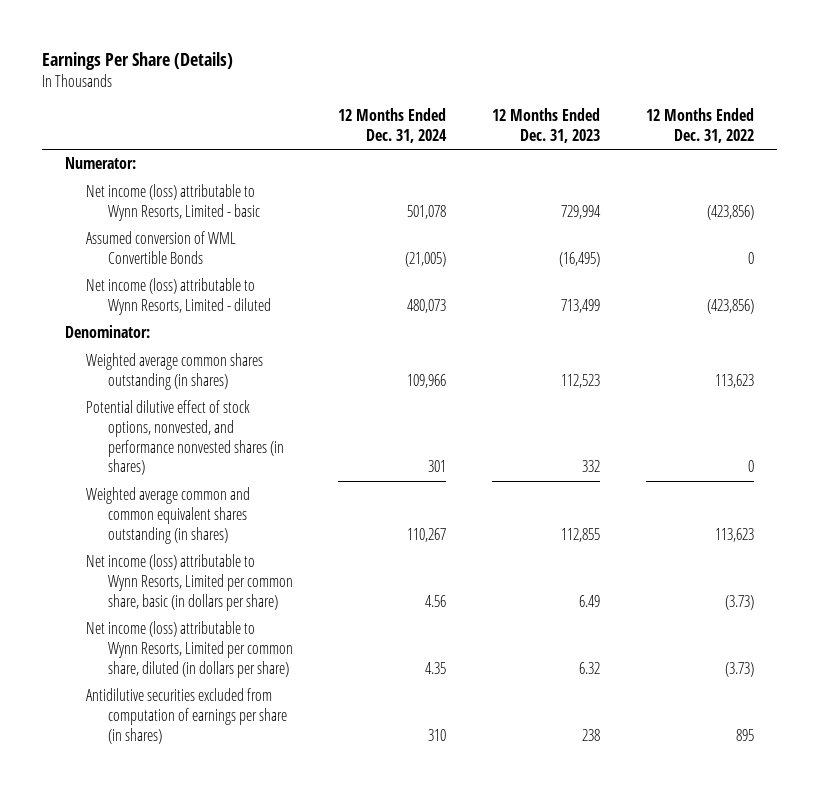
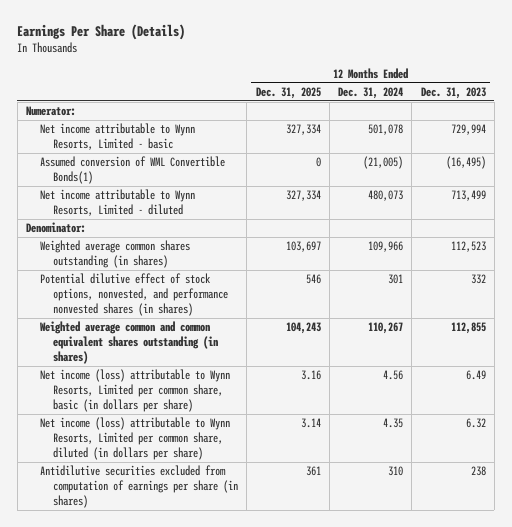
[645,108,754,144] 12 Months Ended Dec. 31, 2022 -> none
none -> [255,86,321,99] Dec. 31, 2025
[86,184,260,221] Net income (loss) attributable to Wynn Resorts, Limited - basic -> [39,123,195,151] Net income attributable to Wynn Resorts, Limited - basic
[86,231,237,264] Assumed conversion of WML Convertible Bonds -> [39,156,225,185] Assumed conversion of WML Convertible Bonds(1)
[86,278,271,315] Net income (loss) attributable to Wynn Resorts, Limited - diluted -> [39,189,195,217] Net income attributable to Wynn Resorts, Limited - diluted

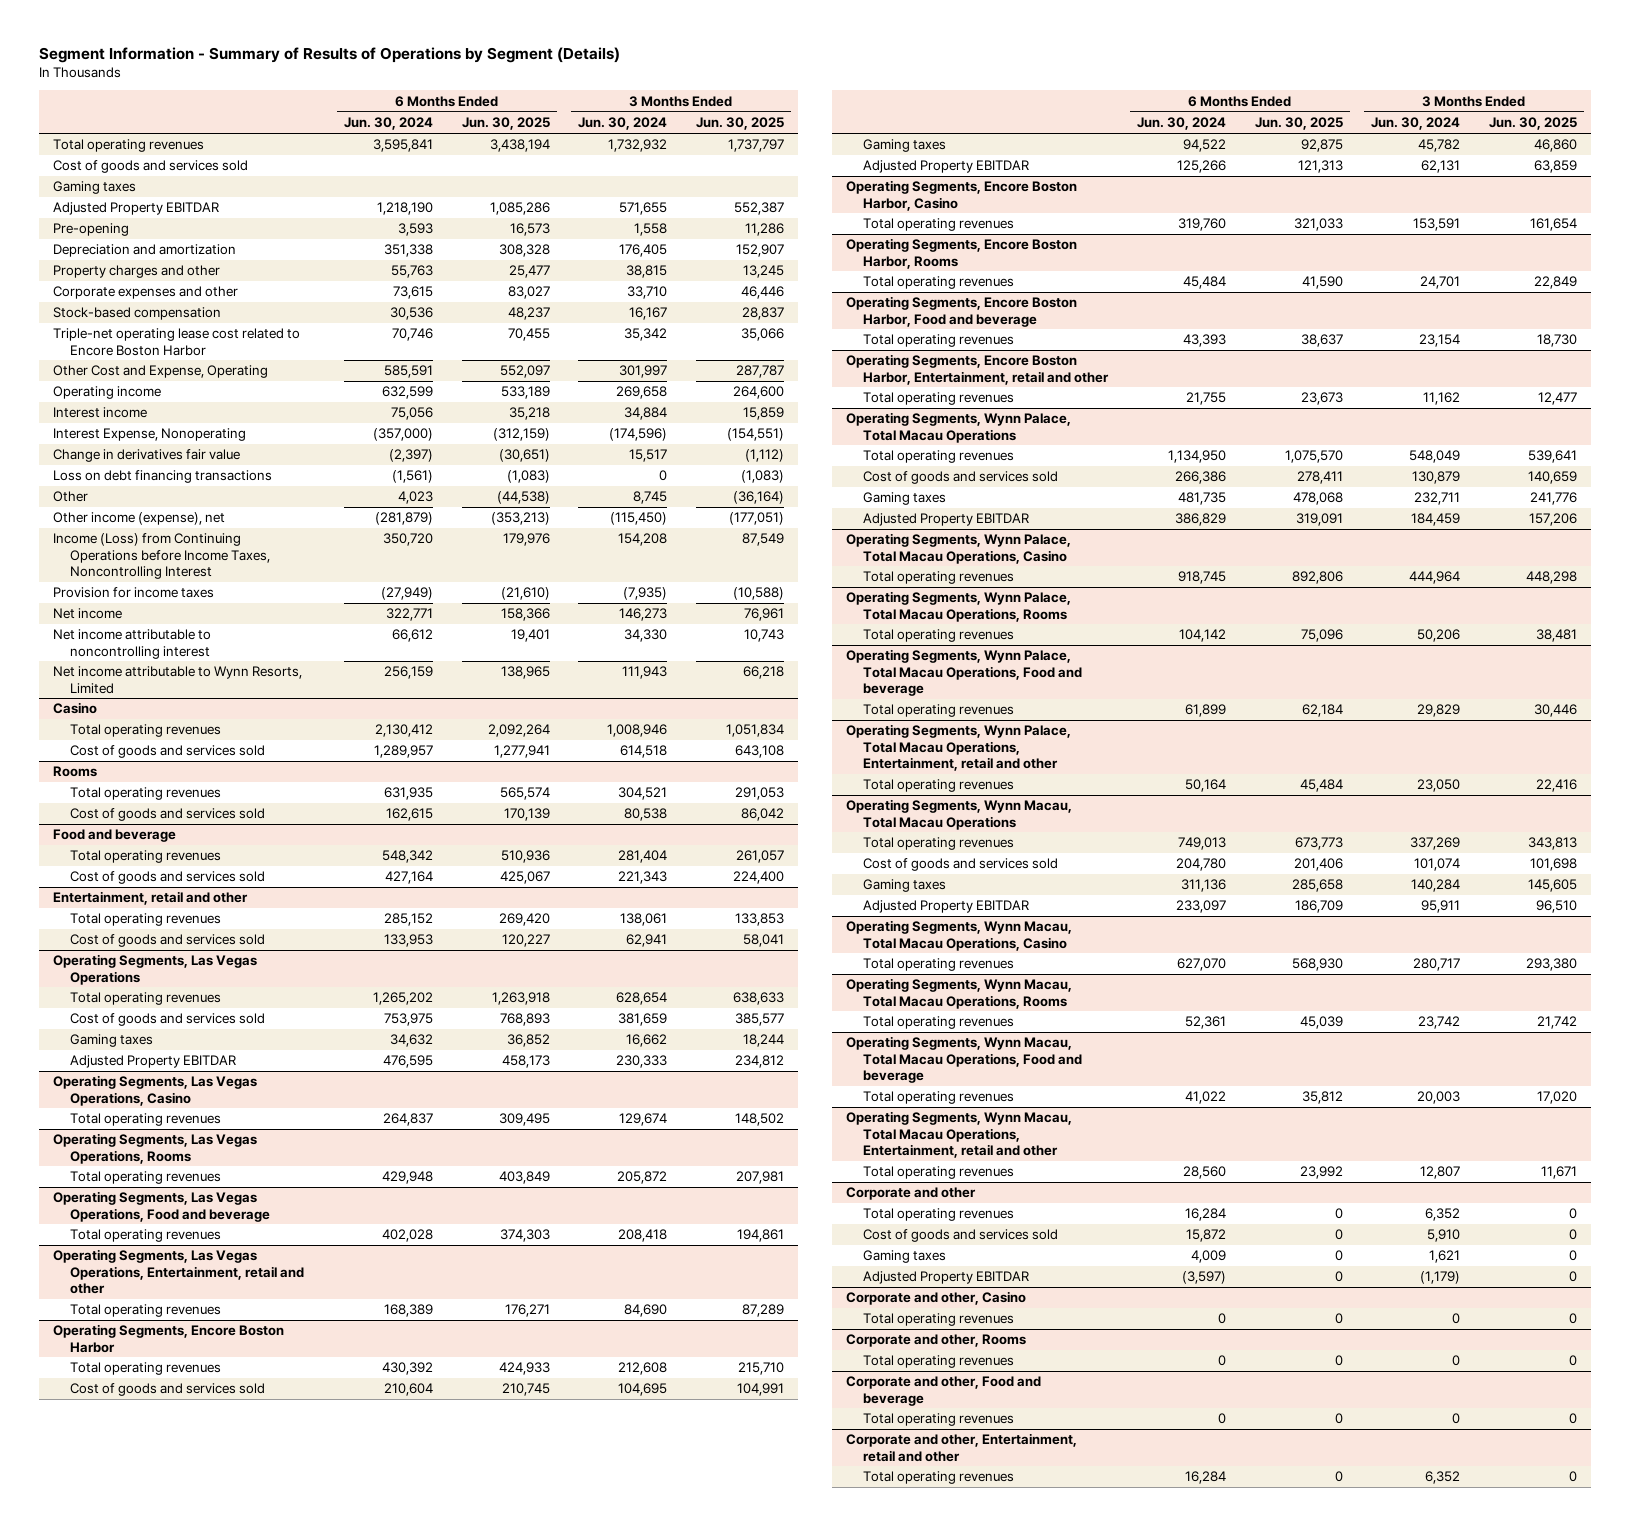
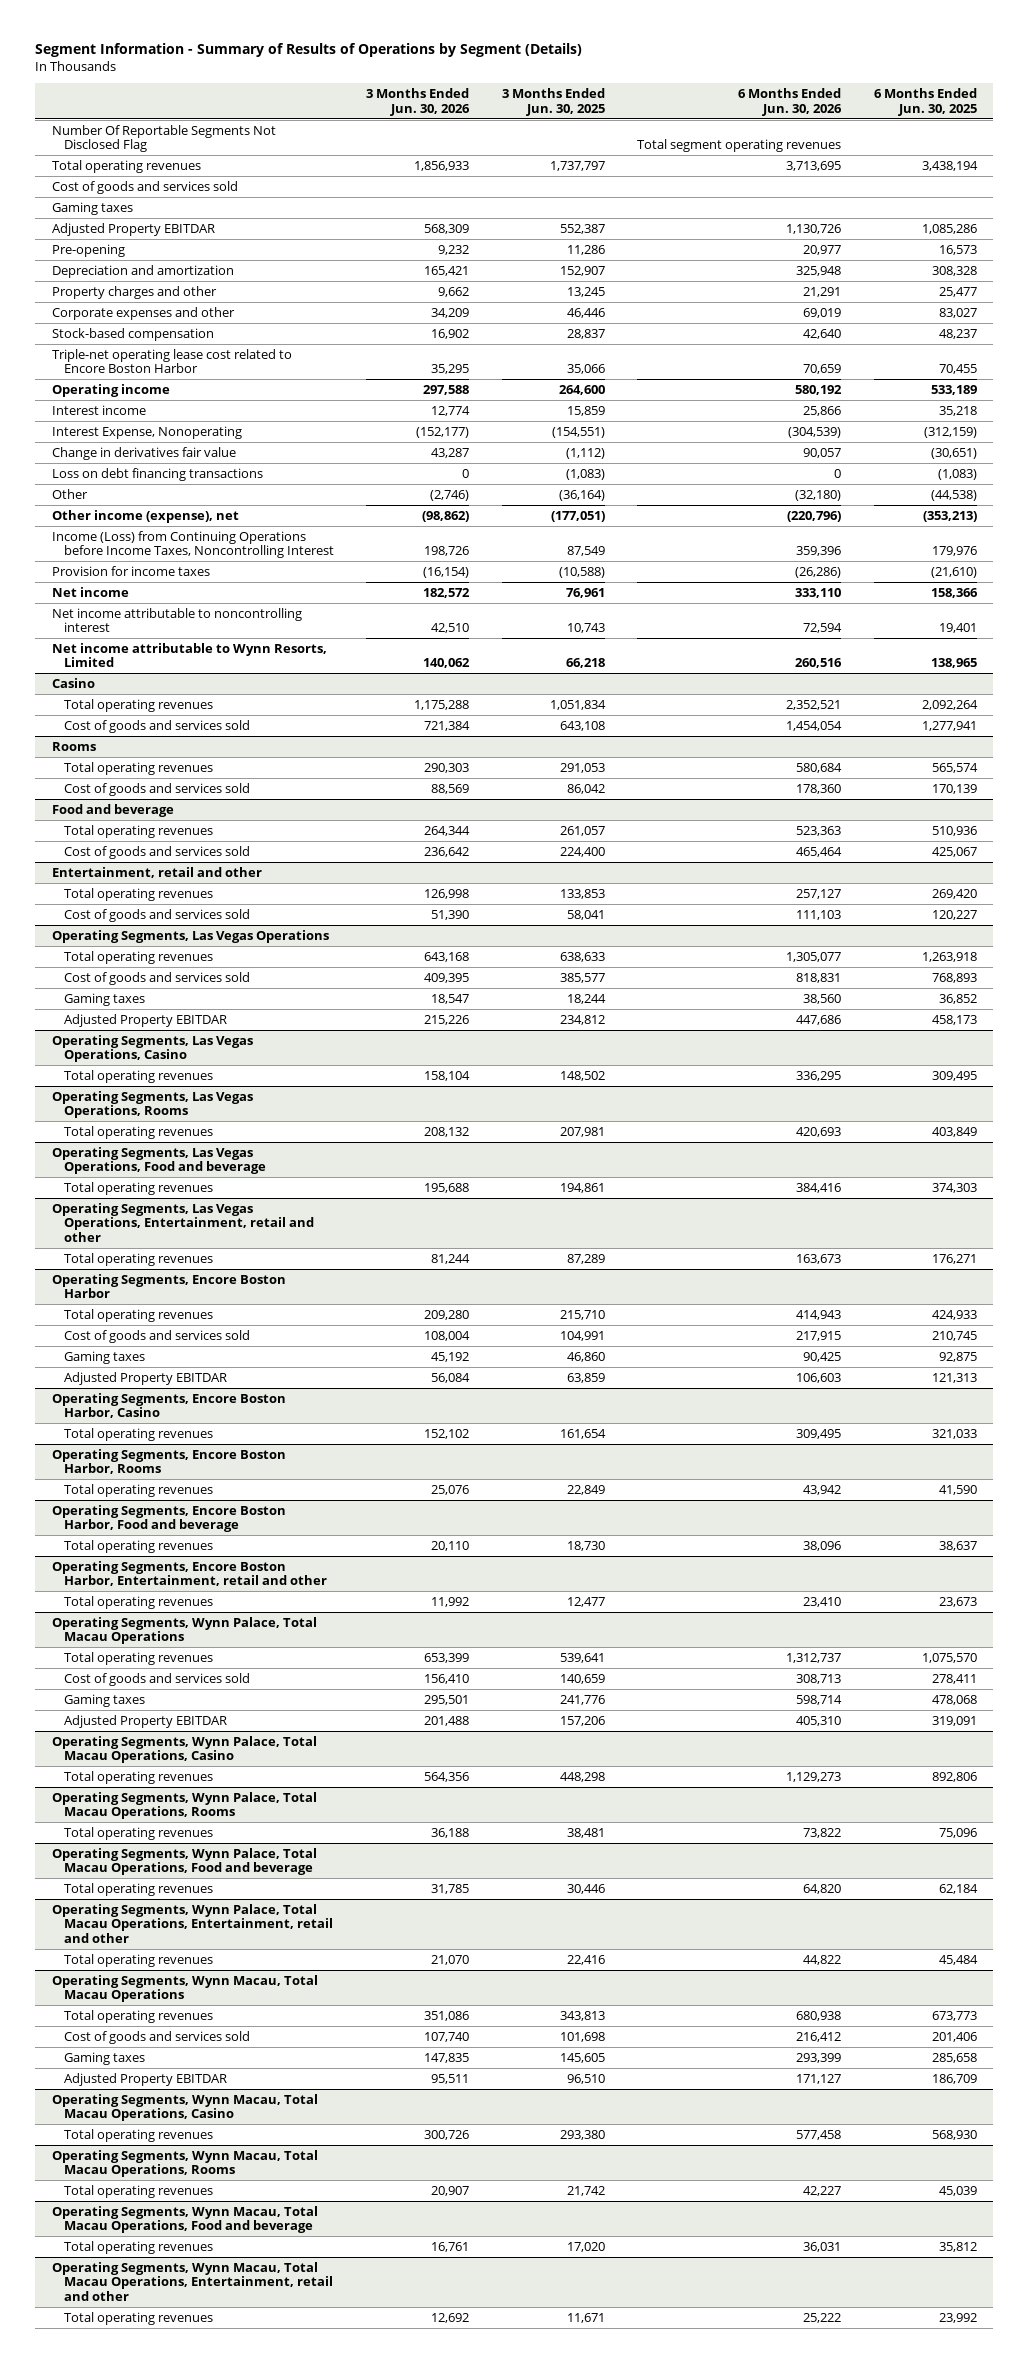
[344,117,434,131] Jun. 30, 2024 -> none
[578,117,668,131] Jun. 30, 2024 -> none
none -> [366,88,471,116] 3 Months Ended Jun. 30, 2026
none -> [738,88,843,116] 6 Months Ended Jun. 30, 2026
none -> [51,124,276,153] Number Of Reportable Segments Not Disclosed Flag
[52,365,268,379] Other Cost and Expense, Operating -> none
[846,1187,977,1201] Corporate and other -> none
[863,1208,1015,1222] Total operating revenues -> none
[863,1229,1059,1243] Cost of goods and services sold -> none
[863,1250,947,1264] Gaming taxes -> none
[863,1271,1030,1285] Adjusted Property EBITDAR -> none
[846,1291,1027,1306] Corporate and other, Casino -> none
[863,1313,1015,1327] Total operating revenues -> none
[846,1334,1027,1348] Corporate and other, Rooms -> none
[863,1355,1015,1369] Total operating revenues -> none
[846,1376,1042,1406] Corporate and other, Food and beverage -> none
[863,1413,1015,1427] Total operating revenues -> none
[846,1433,1078,1462] Corporate and other, Entertainment, retail and other -> none
[863,1471,1015,1485] Total operating revenues -> none

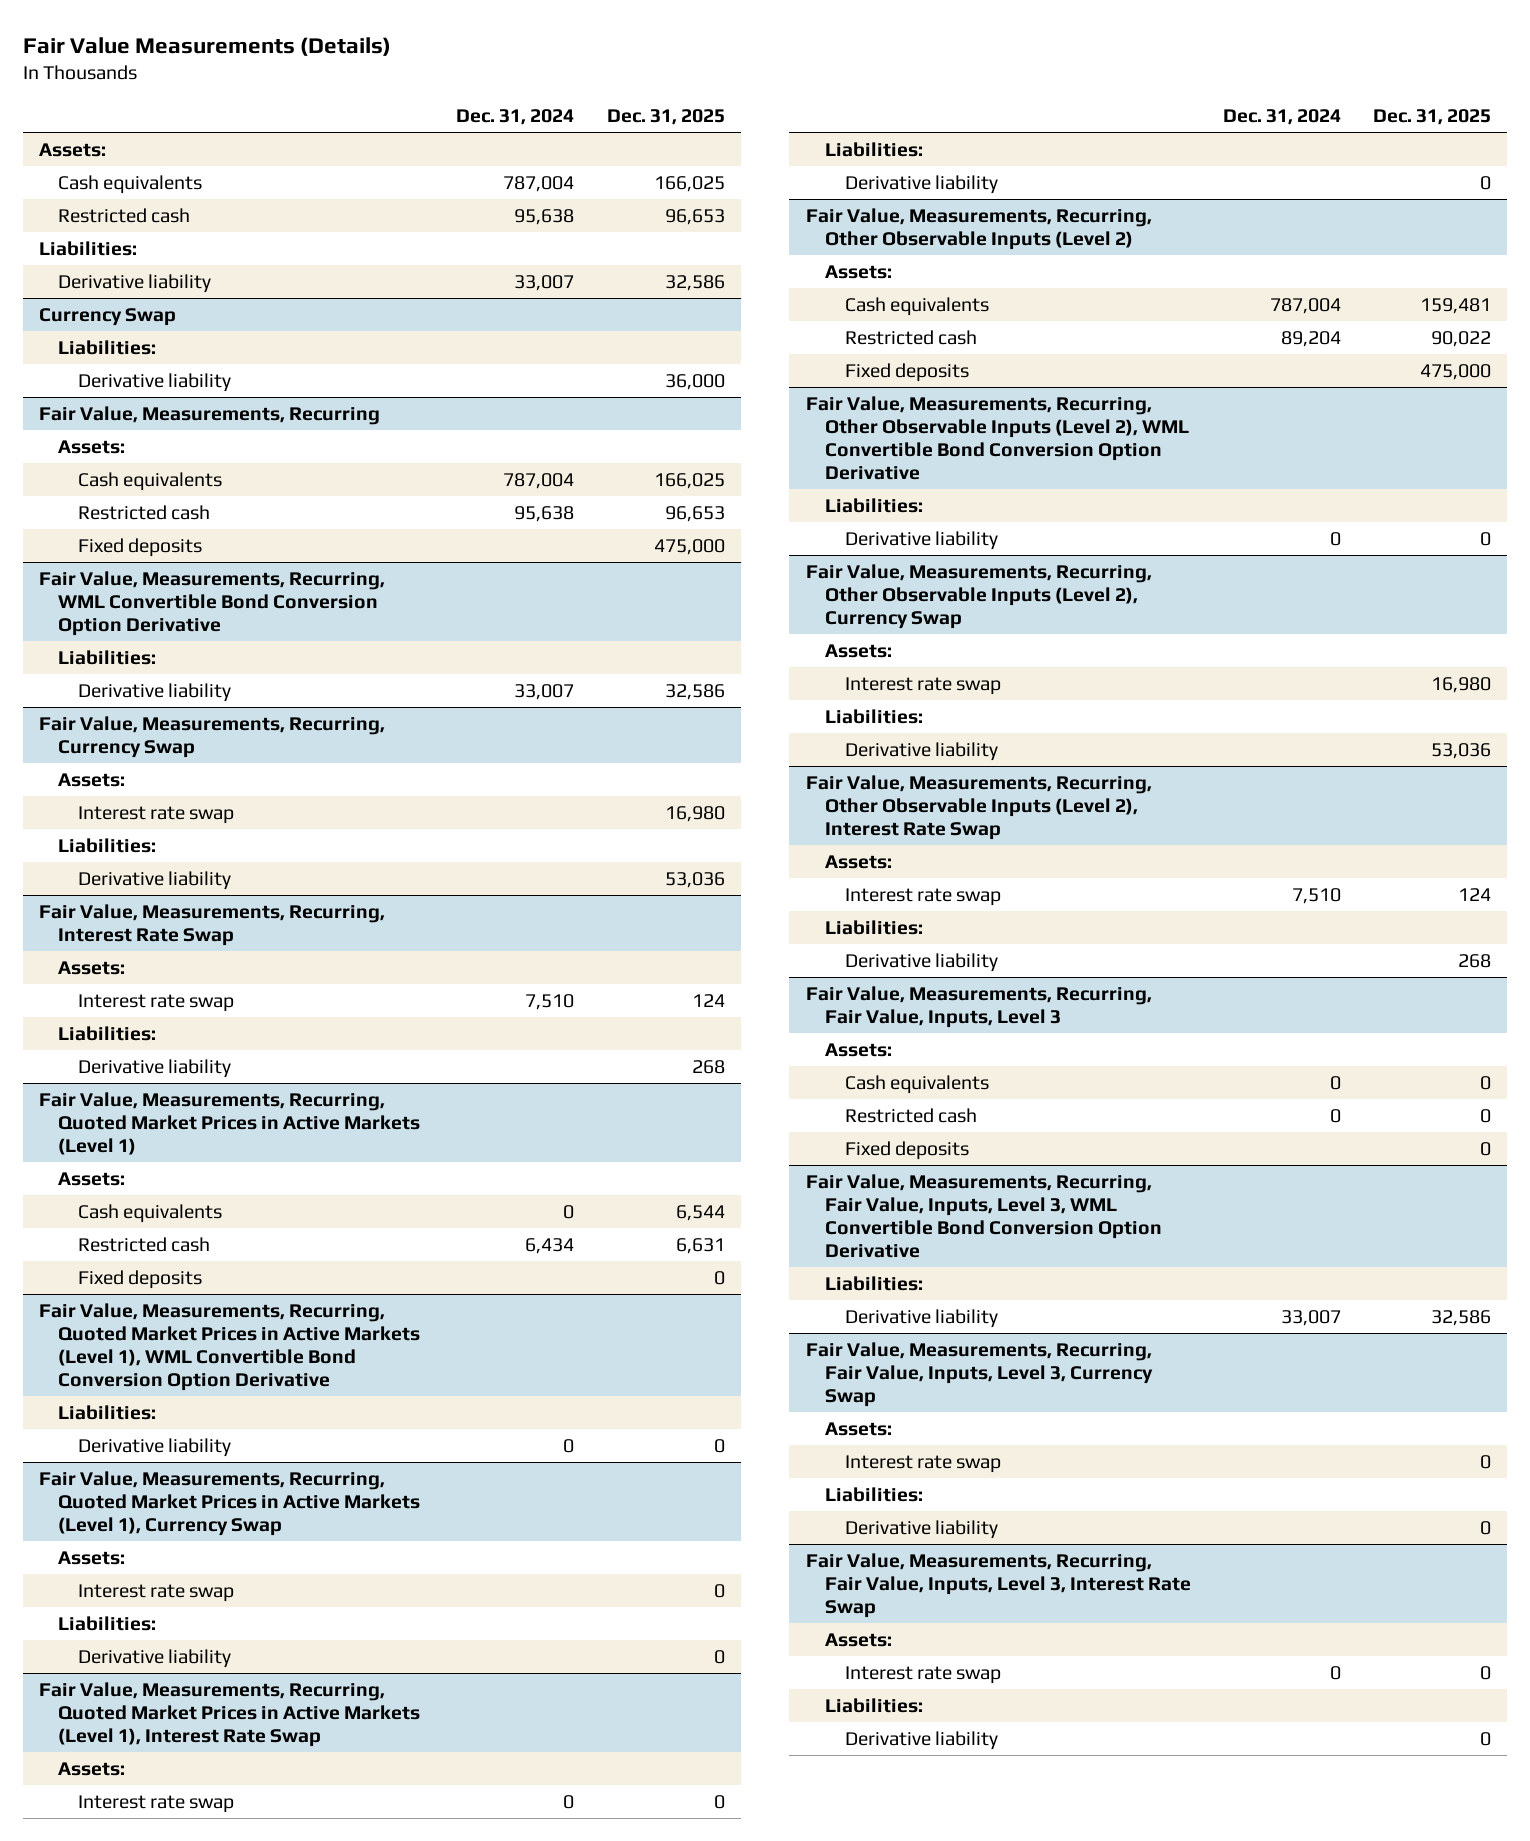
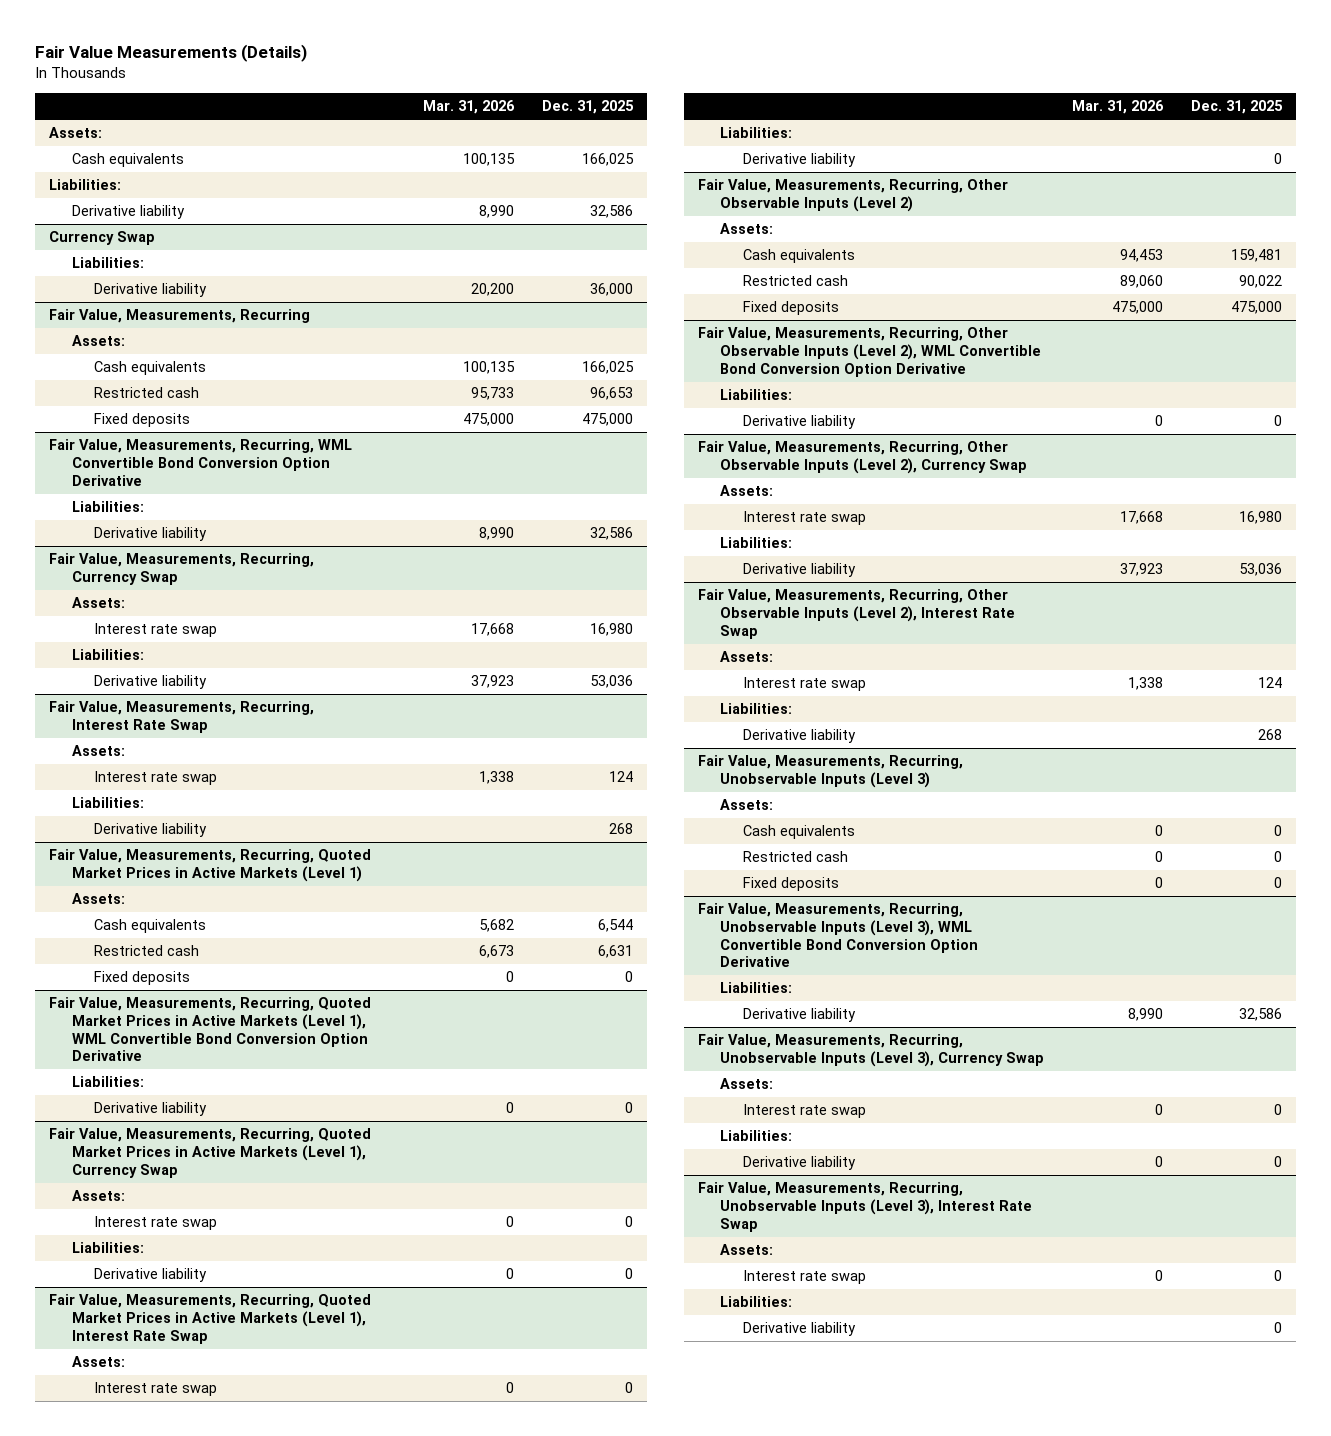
[456,108,575,125] Dec. 31, 2024 -> none
none -> [423,100,516,115] Mar. 31, 2026
[58,207,191,223] Restricted cash -> none
[805,985,1152,1029] Fair Value, Measurements, Recurring, Fair Value, Inputs, Level 3 -> [697,755,963,789] Fair Value, Measurements, Recurring, Unobservable Inputs (Level 3)
[805,1173,1163,1259] Fair Value, Measurements, Recurring, Fair Value, Inputs, Level 3, WML Convertible Bond Conversion Option Derivative -> [697,903,979,968] Fair Value, Measurements, Recurring, Unobservable Inputs (Level 3), WML Convertible Bond Conversion Option Derivative
[805,1341,1154,1408] Fair Value, Measurements, Recurring, Fair Value, Inputs, Level 3, Currency Swap -> [697,1034,1045,1068] Fair Value, Measurements, Recurring, Unobservable Inputs (Level 3), Currency Swap
[805,1552,1192,1619] Fair Value, Measurements, Recurring, Fair Value, Inputs, Level 3, Interest Rate Swap -> [697,1182,1033,1232] Fair Value, Measurements, Recurring, Unobservable Inputs (Level 3), Interest Rate Swap

